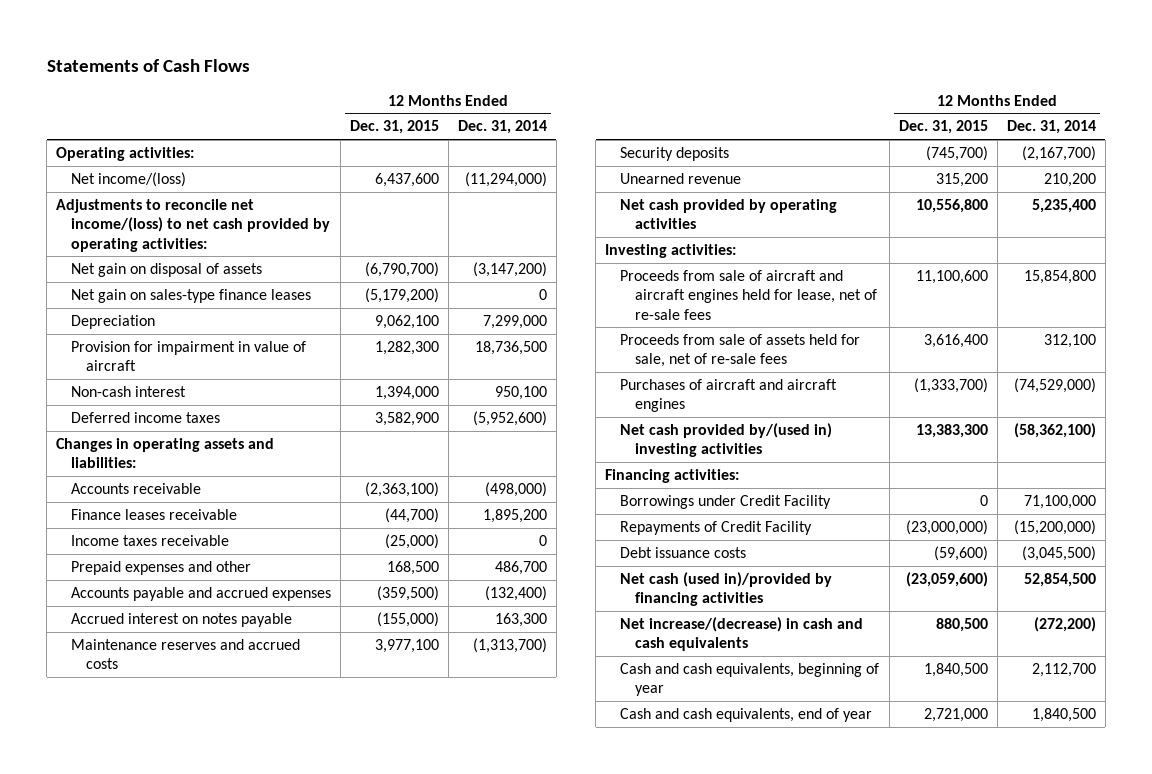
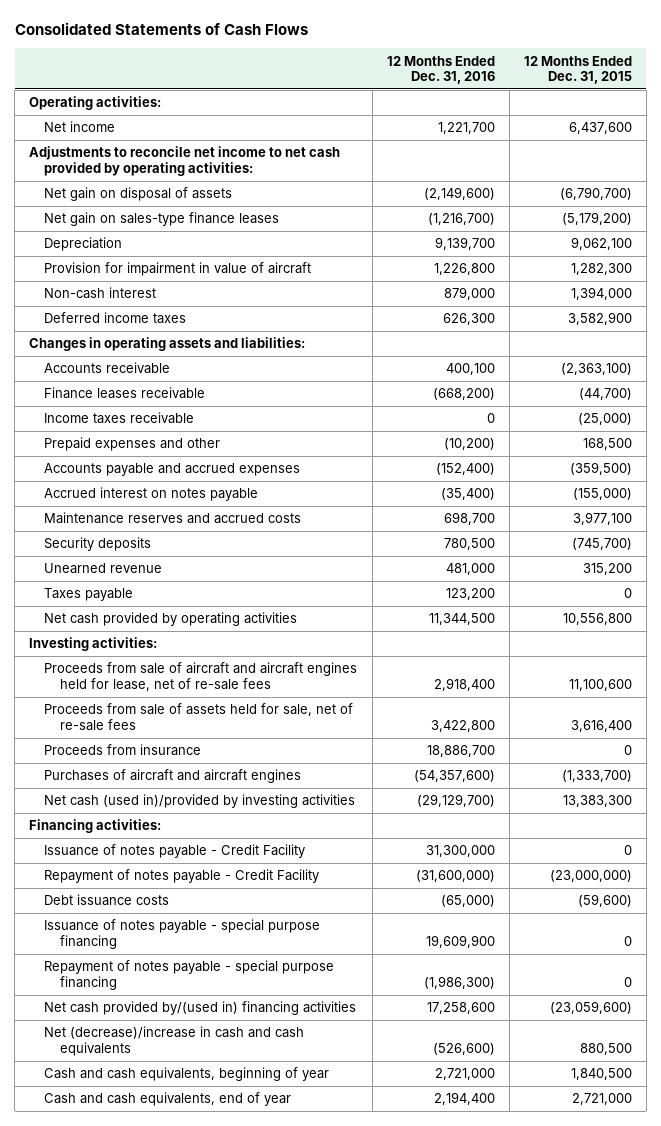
[46,58,250,72] Statements of Cash Flows -> [14,22,308,36] Consolidated Statements of Cash Flows
[457,120,547,135] Dec. 31, 2014 -> none
none -> [386,55,495,85] 12 Months Ended Dec. 31, 2016
[70,172,186,188] Net income/(loss) -> [44,121,116,133] Net income
[56,199,330,252] Adjustments to reconcile net income/(loss) to net cash provided by operating activities: -> [29,146,341,176] Adjustments to reconcile net income to net cash provided by operating activities:
none -> [44,588,134,602] Taxes payable
none -> [44,744,202,757] Proceeds from insurance
[619,423,832,458] Net cash provided by/(used in) investing activities -> [44,794,356,809] Net cash (used in)/provided by investing activities
[619,495,831,510] Borrowings under Credit Facility -> [44,844,306,859] Issuance of notes payable - Credit Facility
[619,521,812,536] Repayments of Credit Facility -> [44,869,320,884] Repayment of notes payable - Credit Facility
none -> [44,919,321,949] Issuance of notes payable - special purpose financing
none -> [44,960,335,990] Repayment of notes payable - special purpose financing
[619,572,832,607] Net cash (used in)/provided by financing activities -> [44,1001,357,1016] Net cash provided by/(used in) financing activities
[619,617,863,652] Net increase/(decrease) in cash and cash equivalents -> [44,1026,305,1056] Net (decrease)/increase in cash and cash equivalents

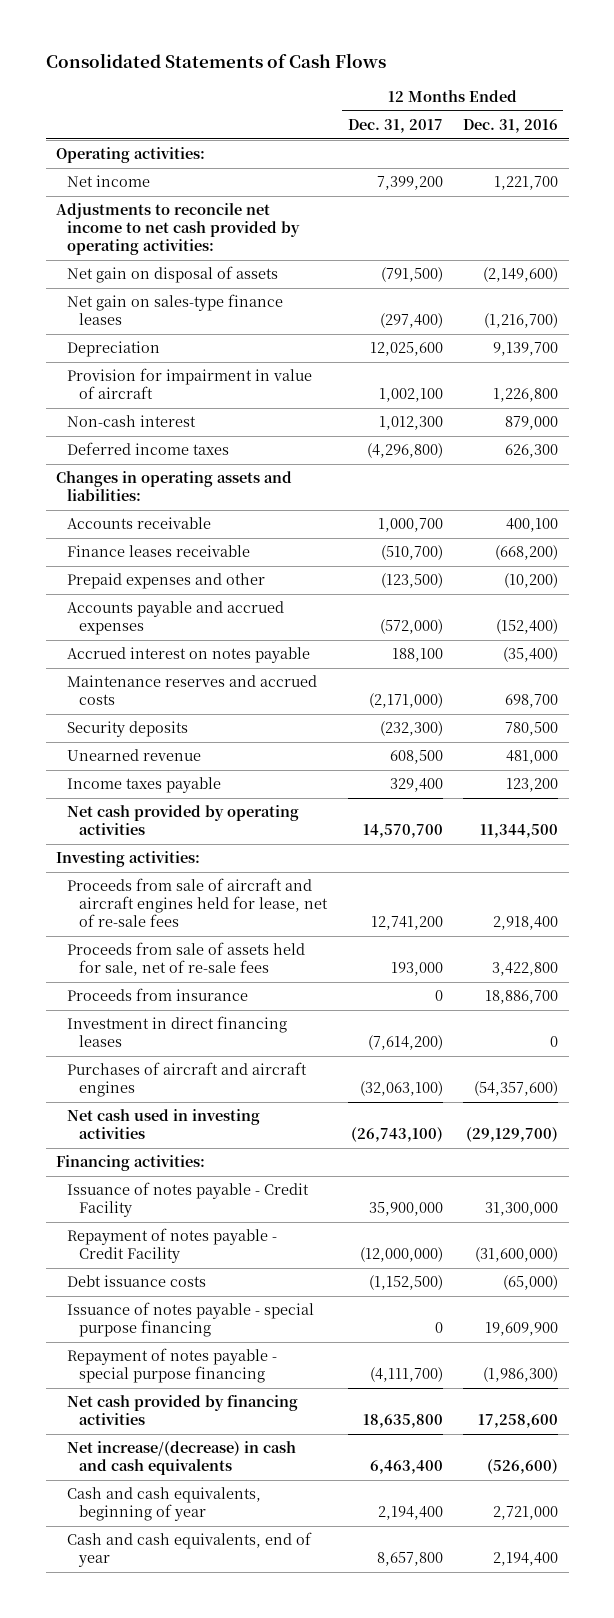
[523,55,632,85] 12 Months Ended Dec. 31, 2015 -> none
none -> [347,118,443,133] Dec. 31, 2017
[44,412,195,425] Income taxes receivable -> none
[44,588,134,602] Taxes payable -> [67,777,222,794] Income taxes payable
none -> [67,1016,288,1048] Investment in direct financing leases
[44,794,356,809] Net cash (used in)/provided by investing activities -> [67,1109,261,1140] Net cash used in investing activities
[44,1001,357,1016] Net cash provided by/(used in) financing activities -> [67,1395,299,1426] Net cash provided by financing activities
[44,1026,305,1056] Net (decrease)/increase in cash and cash equivalents -> [67,1441,297,1476] Net increase/(decrease) in cash and cash equivalents

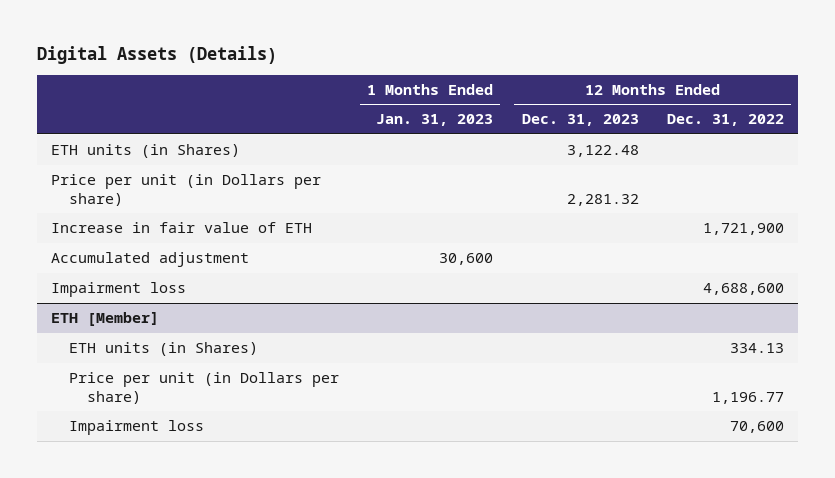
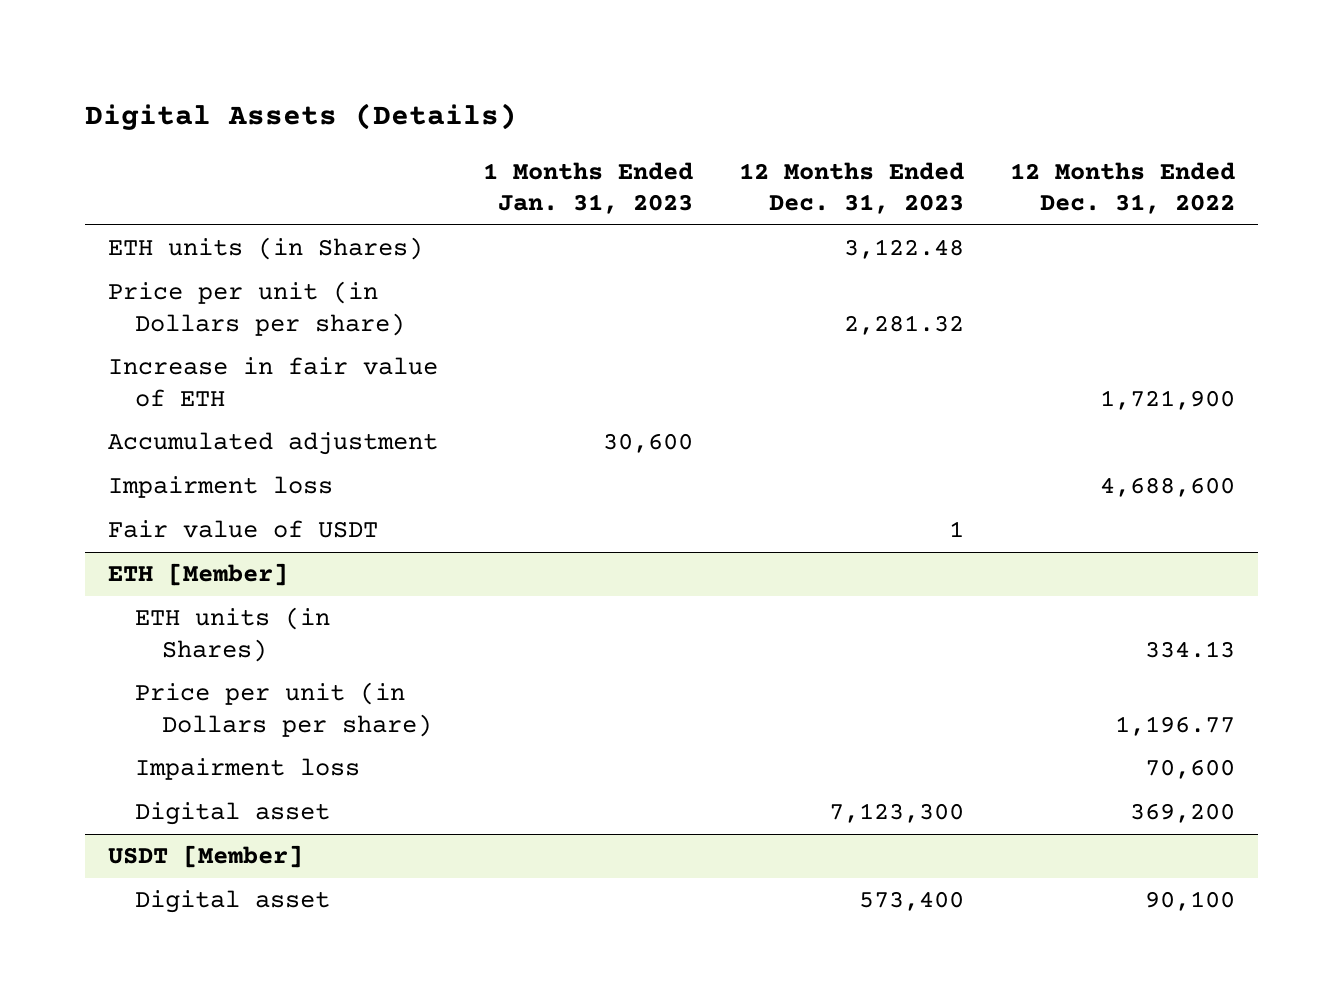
none -> [107,520,378,539] Fair value of USDT
none -> [134,802,330,826] Digital asset
none -> [107,845,303,869] USDT [Member]
none -> [134,890,330,914] Digital asset

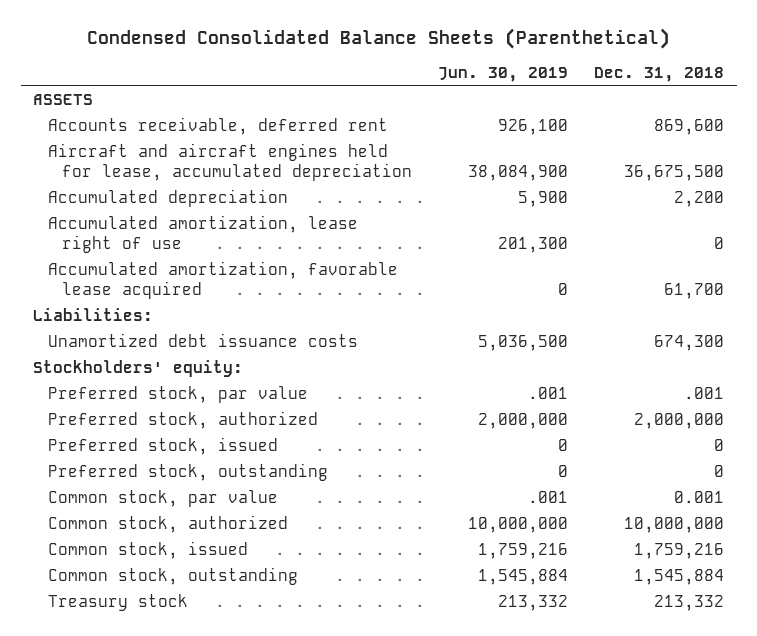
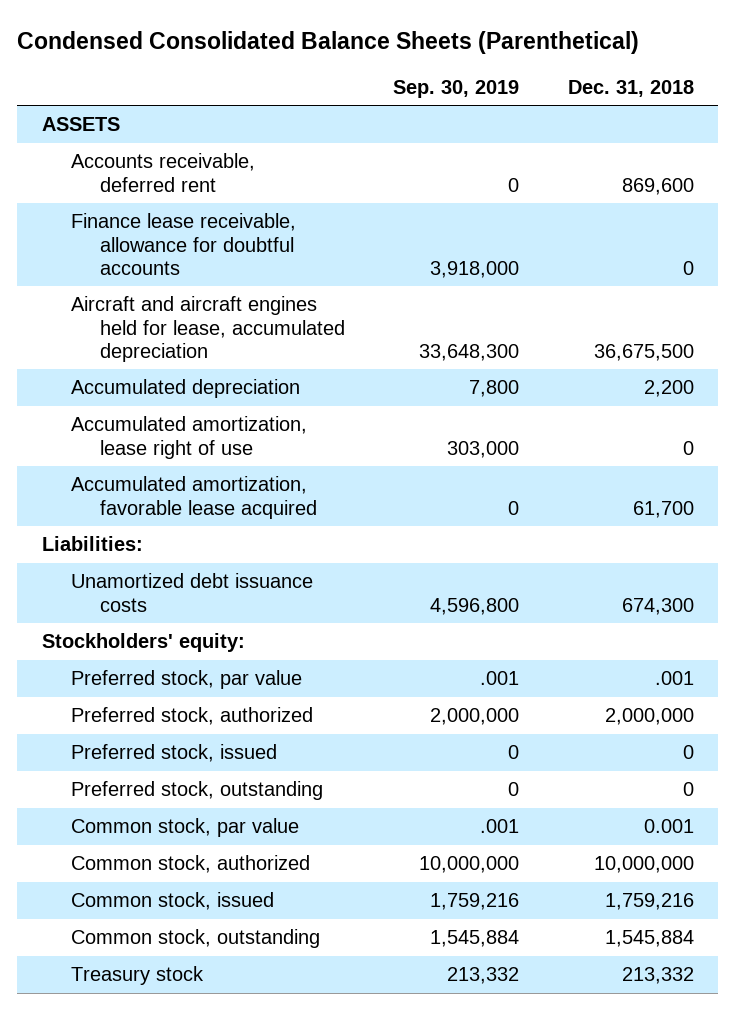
[437,67,568,83] Jun. 30, 2019 -> none
none -> [393,80,520,99] Sep. 30, 2019
none -> [70,213,296,275] Finance lease receivable, allowance for doubtful accounts

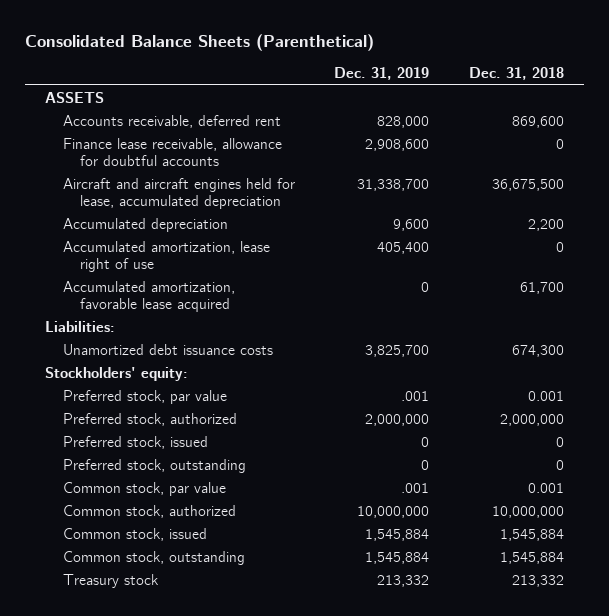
[17,30,640,54] Condensed Consolidated Balance Sheets (Parenthetical) -> [25,34,375,52] Consolidated Balance Sheets (Parenthetical)
[393,80,520,99] Sep. 30, 2019 -> none
none -> [334,67,430,81] Dec. 31, 2019
[654,671,694,686] .001 -> [527,390,564,401] 0.001
[604,893,694,911] 1,759,216 -> [499,528,564,541] 1,545,884

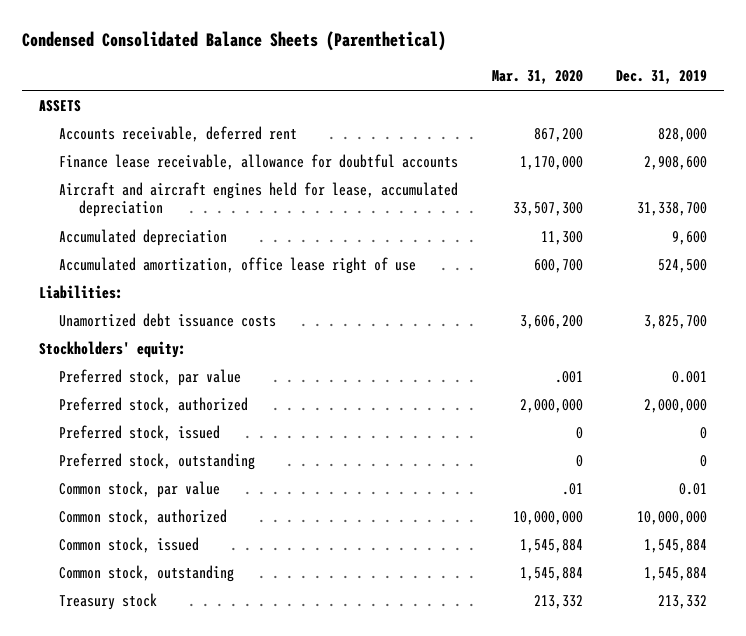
[25,34,375,52] Consolidated Balance Sheets (Parenthetical) -> [21,31,446,52] Condensed Consolidated Balance Sheets (Parenthetical)
[468,67,564,81] Dec. 31, 2018 -> none
none -> [491,70,583,85] Mar. 31, 2020
[62,280,235,312] Accumulated amortization, favorable lease acquired -> none
[62,240,270,272] Accumulated amortization, lease right of use -> [59,256,417,274] Accumulated amortization, office lease right of use
[377,241,430,254] 405,400 -> [658,258,708,273] 524,500
[401,390,430,401] .001 -> [672,370,708,383] 0.001
[401,482,430,493] .001 -> [679,482,708,495] 0.01

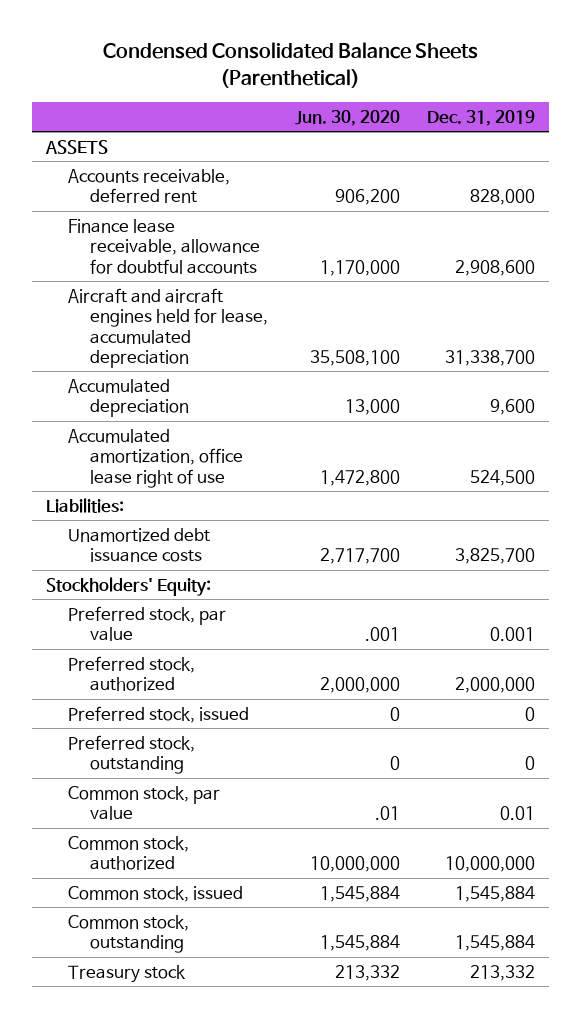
[491,70,583,85] Mar. 31, 2020 -> none
none -> [295,109,401,126] Jun. 30, 2020
[38,340,186,358] Stockholders' equity: -> [45,576,211,596] Stockholders' Equity:

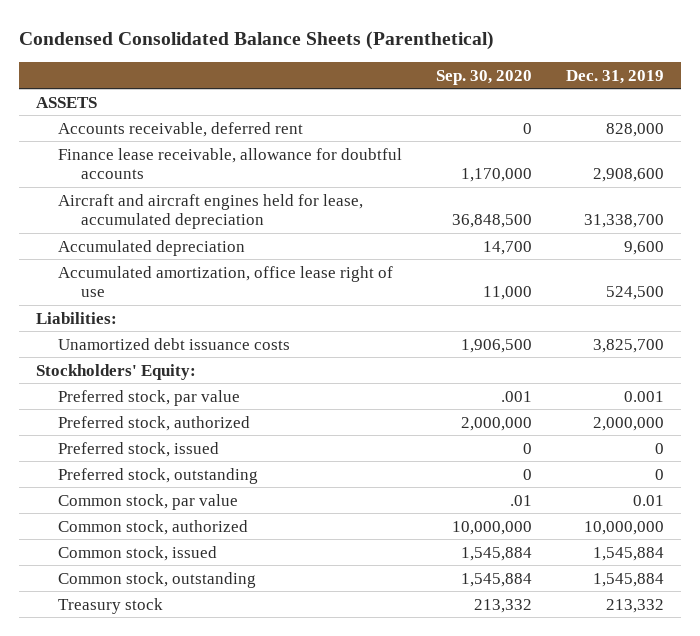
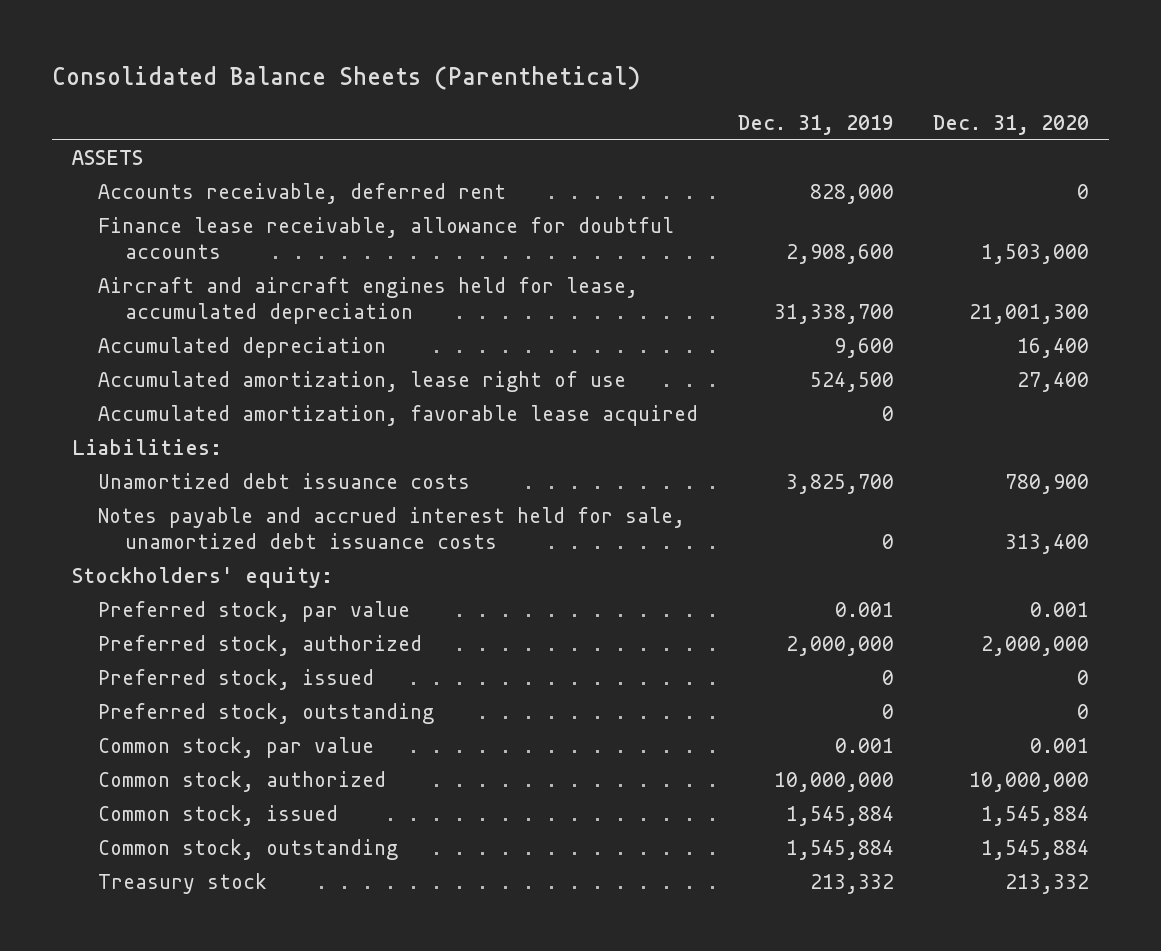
[18,31,494,51] Condensed Consolidated Balance Sheets (Parenthetical) -> [52,65,641,90] Consolidated Balance Sheets (Parenthetical)
[436,69,533,85] Sep. 30, 2020 -> none
none -> [932,115,1089,136] Dec. 31, 2020
[58,265,394,298] Accumulated amortization, office lease right of use -> [98,371,627,393] Accumulated amortization, lease right of use
none -> [98,405,699,427] Accumulated amortization, favorable lease acquired
none -> [98,507,686,550] Notes payable and accrued interest held for sale, unamortized debt issuance costs
[35,363,196,380] Stockholders' Equity: -> [72,567,334,589] Stockholders' equity:
[633,494,665,506] 0.01 -> [834,738,894,754] 0.001

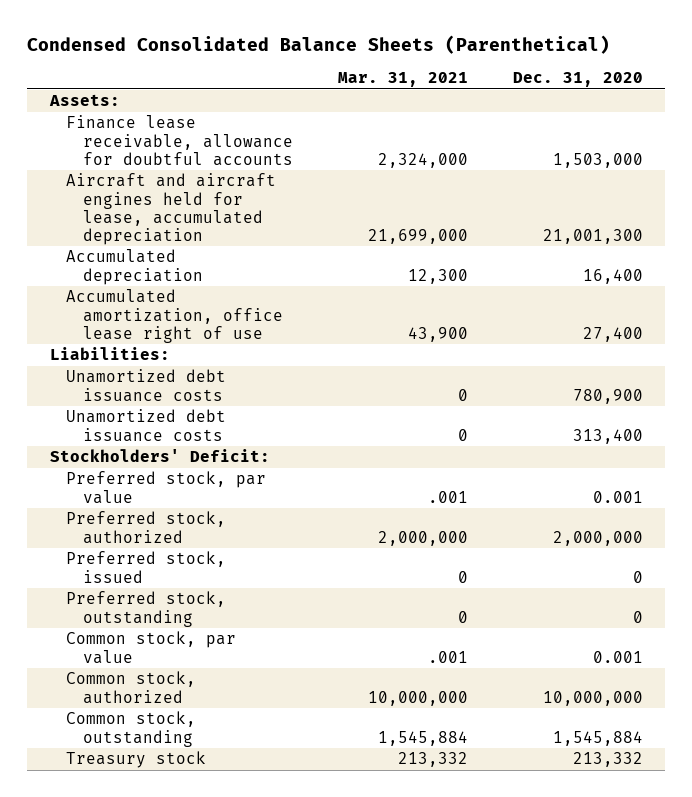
[52,65,641,90] Consolidated Balance Sheets (Parenthetical) -> [27,35,611,55] Condensed Consolidated Balance Sheets (Parenthetical)
[737,115,894,136] Dec. 31, 2019 -> none
none -> [337,71,468,87] Mar. 31, 2021
[98,183,507,205] Accounts receivable, deferred rent -> none
[72,150,144,166] ASSETS -> [48,94,120,107] Assets:
[98,405,699,427] Accumulated amortization, favorable lease acquired -> none
[98,371,627,393] Accumulated amortization, lease right of use -> [66,289,283,343] Accumulated amortization, office lease right of use
[98,507,686,550] Notes payable and accrued interest held for sale, unamortized debt issuance costs -> [66,409,227,442] Unamortized debt issuance costs
[72,567,334,589] Stockholders' equity: -> [49,449,270,463] Stockholders' Deficit:
[98,805,339,827] Common stock, issued -> none

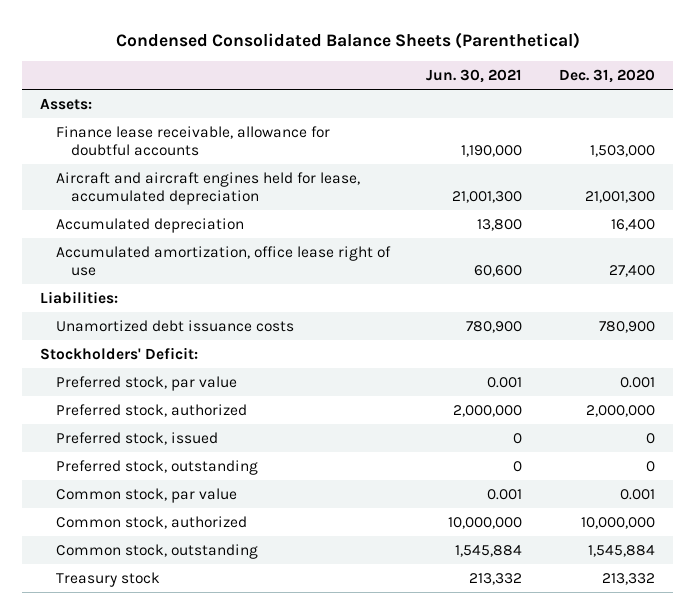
[337,71,468,87] Mar. 31, 2021 -> none
none -> [426,68,523,83] Jun. 30, 2021
[66,409,227,442] Unamortized debt issuance costs -> none

